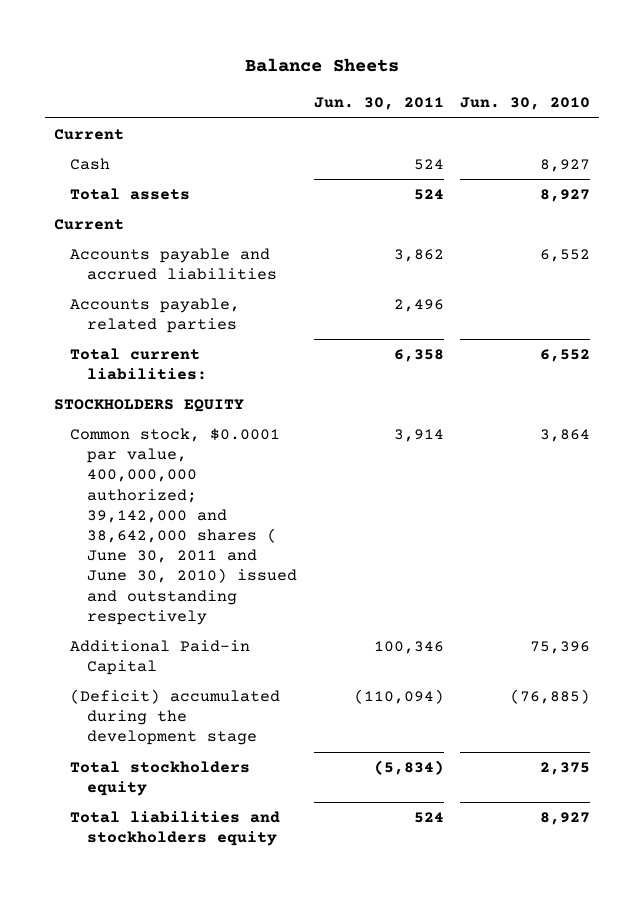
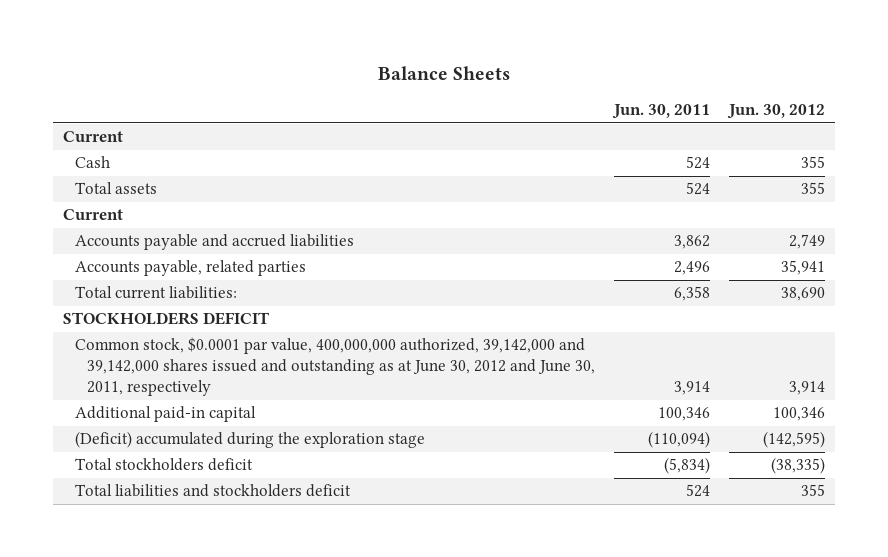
[460,97,591,111] Jun. 30, 2010 -> none
none -> [727,104,826,120] Jun. 30, 2012
[53,398,244,412] STOCKHOLDERS EQUITY -> [62,312,269,326] STOCKHOLDERS DEFICIT
[70,427,297,625] Common stock, $0.0001 par value, 400,000,000 authorized; 39,142,000 and 38,642,000 shares ( June 30, 2011 and June 30, 2010) issued and outstanding respectively -> [75,337,596,397] Common stock, $0.0001 par value, 400,000,000 authorized, 39,142,000 and 39,142,000 shares issued and outstanding as at June 30, 2012 and June 30, 2011, respectively
[70,639,251,676] Additional Paid-in Capital -> [75,406,257,423] Additional paid-in capital
[70,688,281,746] (Deficit) accumulated during the development stage -> [75,431,426,449] (Deficit) accumulated during the exploration stage
[70,760,251,797] Total stockholders equity -> [75,458,254,472] Total stockholders deficit
[70,810,281,847] Total liabilities and stockholders equity -> [75,484,352,498] Total liabilities and stockholders deficit

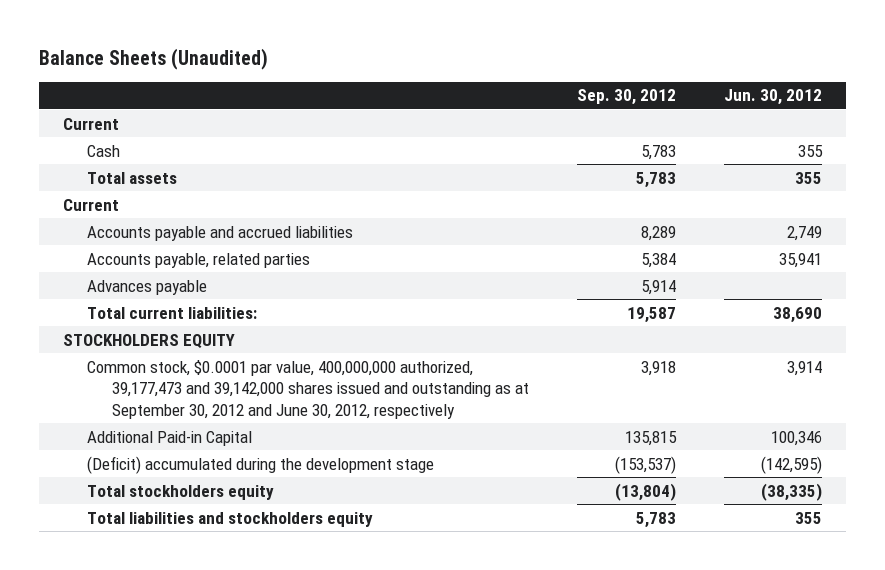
[378,65,511,80] Balance Sheets -> [38,47,268,70] Balance Sheets (Unaudited)
[612,104,711,120] Jun. 30, 2011 -> none
none -> [577,89,677,106] Sep. 30, 2012
none -> [87,279,208,295] Advances payable
[62,312,269,326] STOCKHOLDERS DEFICIT -> [62,333,235,348] STOCKHOLDERS EQUITY
[75,337,596,397] Common stock, $0.0001 par value, 400,000,000 authorized, 39,142,000 and 39,142,000 shares issued and outstanding as at June 30, 2012 and June 30, 2011, respectively -> [87,359,530,419] Common stock, $0.0001 par value, 400,000,000 authorized, 39,177,473 and 39,142,000 shares issued and outstanding as at September 30, 2012 and June 30, 2012, respectively
[75,406,257,423] Additional paid-in capital -> [87,430,253,446] Additional Paid-in Capital
[75,431,426,449] (Deficit) accumulated during the exploration stage -> [87,455,435,474] (Deficit) accumulated during the development stage
[75,458,254,472] Total stockholders deficit -> [87,484,275,500] Total stockholders equity
[75,484,352,498] Total liabilities and stockholders deficit -> [87,511,374,527] Total liabilities and stockholders equity

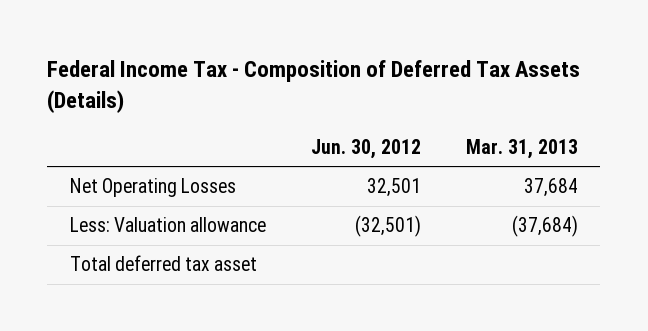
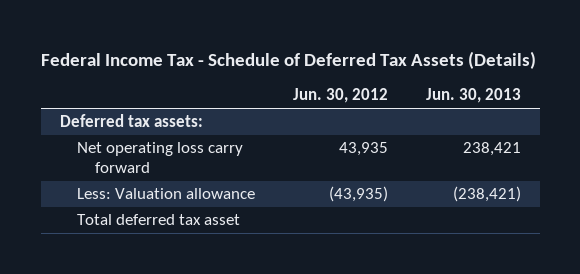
[47,60,581,113] Federal Income Tax - Composition of Deferred Tax Assets (Details) -> [40,50,536,69] Federal Income Tax - Schedule of Deferred Tax Assets (Details)
[465,138,578,159] Mar. 31, 2013 -> none
none -> [425,88,521,104] Jun. 30, 2013
none -> [59,114,203,128] Deferred tax assets:
[69,178,236,198] Net Operating Losses -> [77,142,244,174] Net operating loss carry forward
[366,178,421,198] 32,501 -> [339,142,389,157] 43,935
[354,215,421,238] (32,501) -> [329,186,389,203] (43,935)

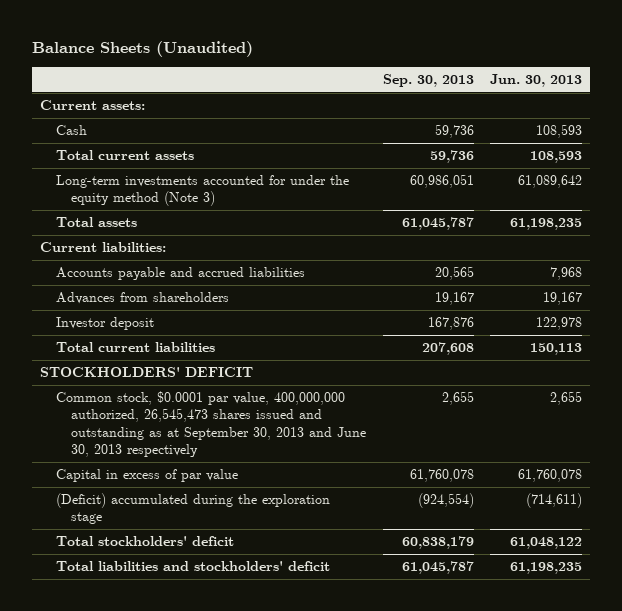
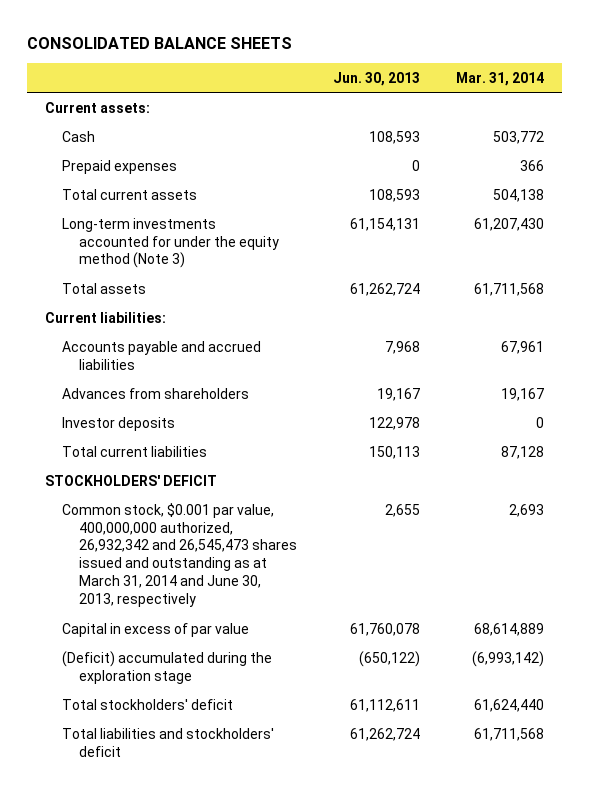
[32,41,254,58] Balance Sheets (Unaudited) -> [27,36,293,49] CONSOLIDATED BALANCE SHEETS
[382,73,474,87] Sep. 30, 2013 -> none
none -> [456,71,545,86] Mar. 31, 2014
none -> [61,159,177,174] Prepaid expenses
[517,175,582,189] 61,089,642 -> [349,217,420,231] 61,154,131
[509,218,582,231] 61,198,235 -> [349,282,420,296] 61,262,724
[55,317,154,331] Investor deposit -> [61,416,175,431] Investor deposits
[55,391,367,457] Common stock, $0.0001 par value, 400,000,000 authorized, 26,545,473 shares issued and outstanding as at September 30, 2013 and June 30, 2013 respectively -> [61,502,297,608] Common stock, $0.001 par value, 400,000,000 authorized, 26,932,342 and 26,545,473 shares issued and outstanding as at March 31, 2014 and June 30, 2013, respectively
[525,493,582,509] (714,611) -> [358,650,420,667] (650,122)
[509,537,582,550] 61,048,122 -> [349,698,420,712] 61,112,611
[509,562,582,575] 61,198,235 -> [349,727,420,741] 61,262,724

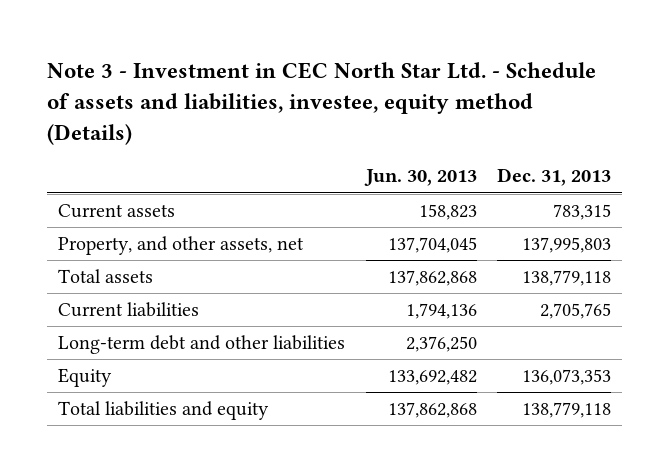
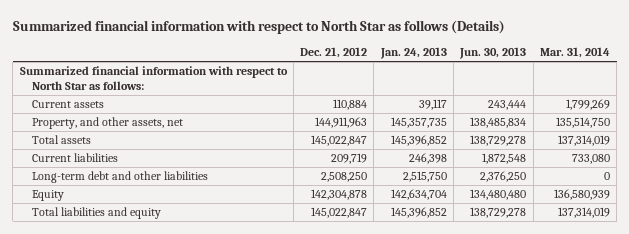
[47,62,597,145] Note 3 - Investment in CEC North Star Ltd. - Schedule of assets and liabilities, investee, equity method (Details) -> [12,20,505,35] Summarized financial information with respect to North Star as follows (Details)
[497,168,612,187] Dec. 31, 2013 -> none
none -> [300,47,368,59] Dec. 21, 2012
none -> [379,47,447,60] Jan. 24, 2013
none -> [539,47,610,59] Mar. 31, 2014
none -> [19,66,288,90] Summarized financial information with respect to North Star as follows:
[418,204,477,221] 158,823 -> [488,100,527,111] 243,444
[387,237,477,254] 137,704,045 -> [470,117,527,129] 138,485,834
[387,270,477,287] 137,862,868 -> [470,135,527,147] 138,729,278
[405,303,477,320] 1,794,136 -> [482,153,527,165] 1,872,548
[387,370,477,386] 133,692,482 -> [470,189,527,201] 134,480,480
[387,402,477,419] 137,862,868 -> [470,207,527,219] 138,729,278

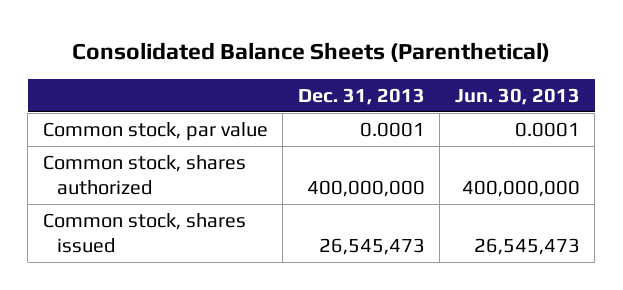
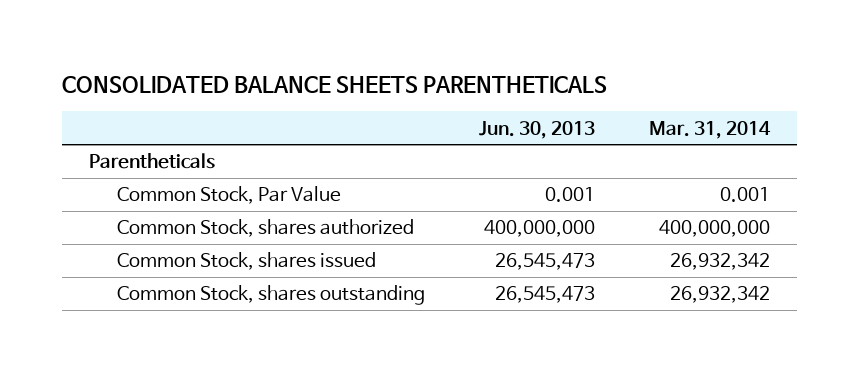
[72,41,551,62] Consolidated Balance Sheets (Parenthetical) -> [62,76,608,94] CONSOLIDATED BALANCE SHEETS PARENTHETICALS
[297,87,425,105] Dec. 31, 2013 -> none
none -> [649,120,772,139] Mar. 31, 2014
none -> [89,153,216,170] Parentheticals
[42,122,268,142] Common stock, par value -> [117,186,342,205] Common Stock, Par Value
[514,122,580,138] 0.0001 -> [545,187,596,203] 0.001
[42,155,246,196] Common stock, shares authorized -> [117,219,415,238] Common Stock, shares authorized
[42,213,246,254] Common stock, shares issued -> [117,252,377,271] Common Stock, shares issued
none -> [117,285,426,306] Common Stock, shares outstanding

